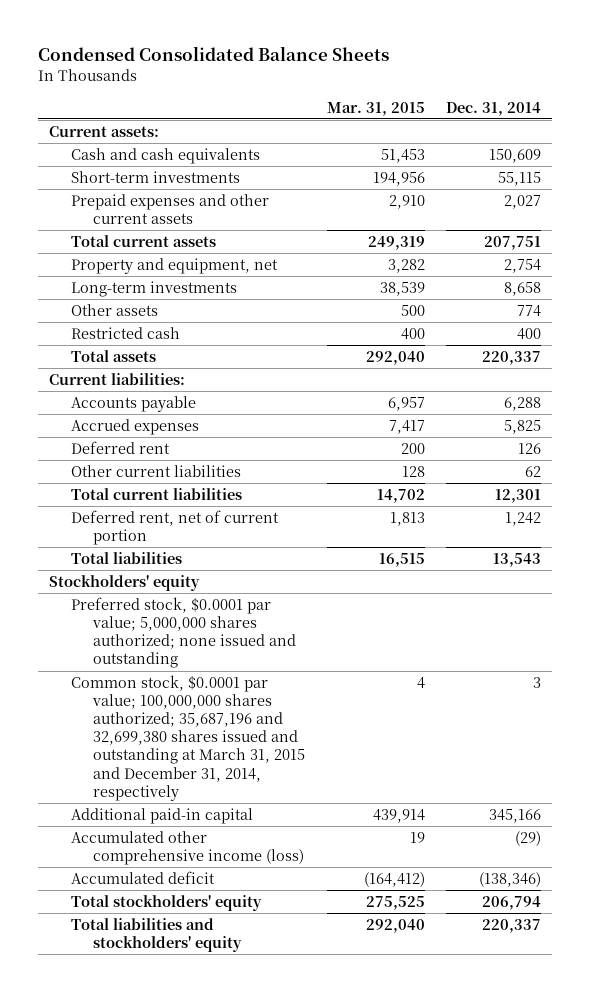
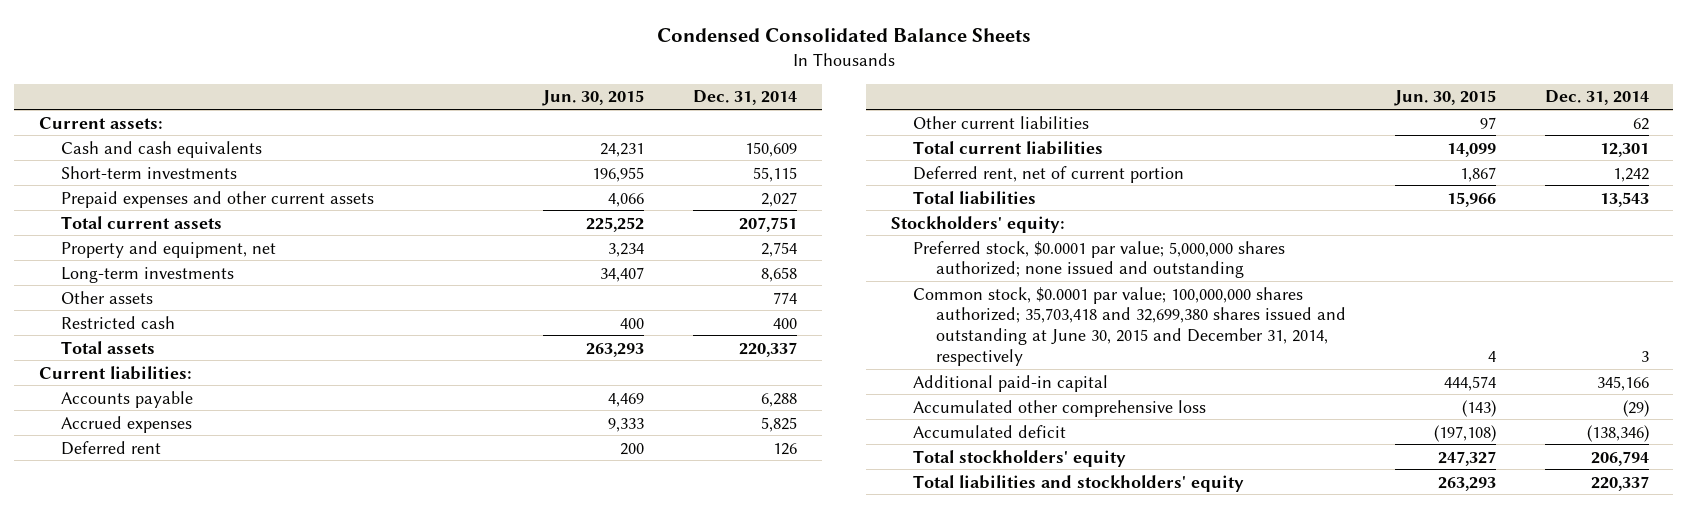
[326,101,425,116] Mar. 31, 2015 -> none
none -> [542,90,645,107] Jun. 30, 2015
[49,574,201,591] Stockholders' equity -> [890,215,1065,233] Stockholders' equity:
[71,674,306,801] Common stock, $0.0001 par value; 100,000,000 shares authorized; 35,687,196 and 32,699,380 shares issued and outstanding at March 31, 2015 and December 31, 2014, respectively -> [913,286,1346,367] Common stock, $0.0001 par value; 100,000,000 shares authorized; 35,703,418 and 32,699,380 shares issued and outstanding at June 30, 2015 and December 31, 2014, respectively
[71,830,305,866] Accumulated other comprehensive income (loss) -> [913,399,1207,417] Accumulated other comprehensive loss

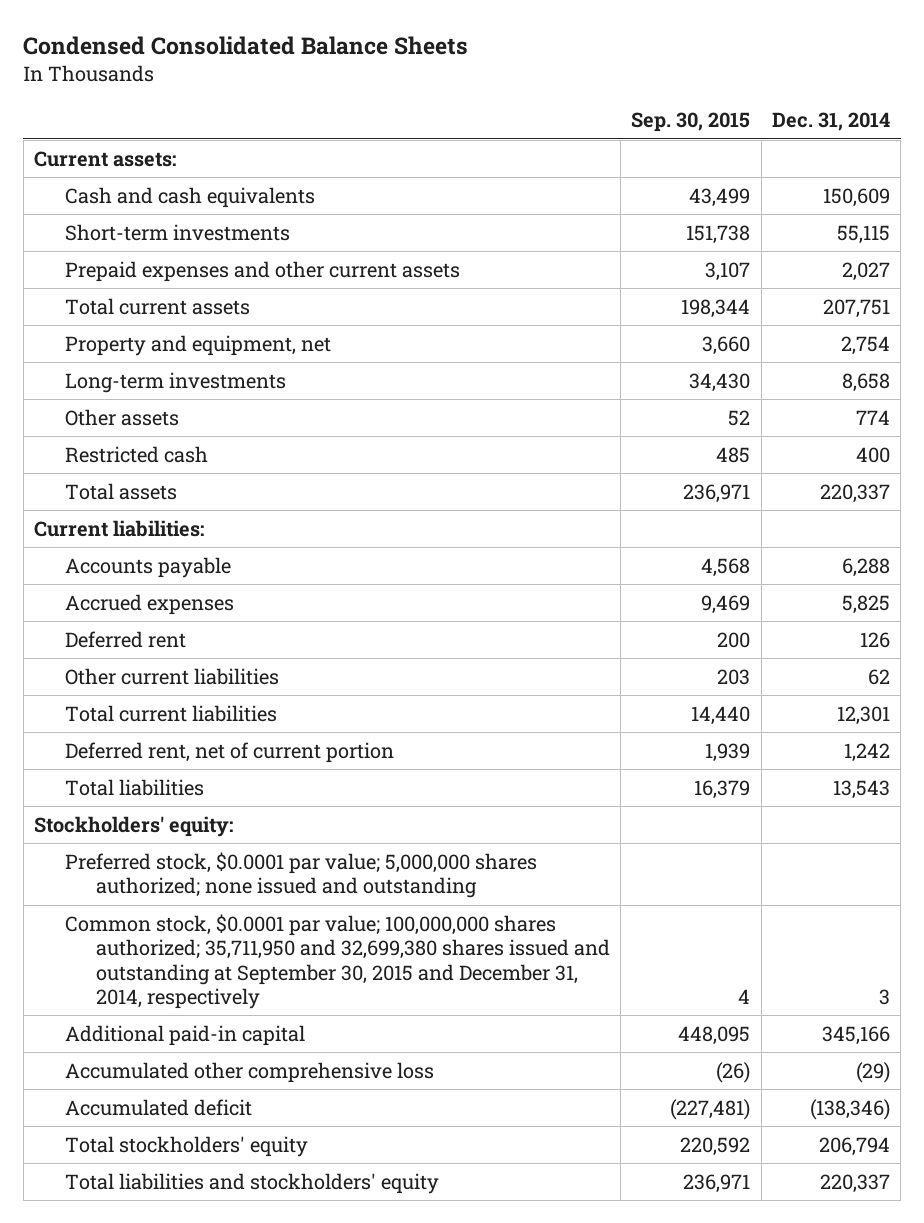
[542,90,645,107] Jun. 30, 2015 -> none
none -> [631,112,751,133] Sep. 30, 2015
[913,286,1346,367] Common stock, $0.0001 par value; 100,000,000 shares authorized; 35,703,418 and 32,699,380 shares issued and outstanding at June 30, 2015 and December 31, 2014, respectively -> [64,913,610,1009] Common stock, $0.0001 par value; 100,000,000 shares authorized; 35,711,950 and 32,699,380 shares issued and outstanding at September 30, 2015 and December 31, 2014, respectively

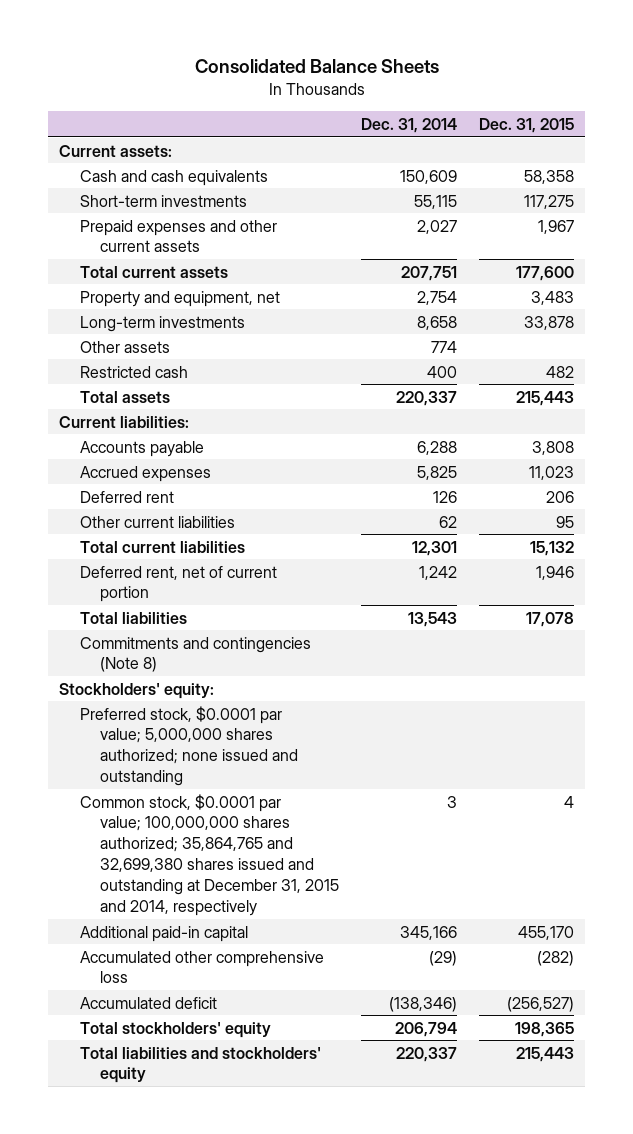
[23,36,469,56] Condensed Consolidated Balance Sheets -> [194,59,439,74] Consolidated Balance Sheets
[631,112,751,133] Sep. 30, 2015 -> none
none -> [478,117,574,133] Dec. 31, 2015
none -> [79,636,311,673] Commitments and contingencies (Note 8)
[64,913,610,1009] Common stock, $0.0001 par value; 100,000,000 shares authorized; 35,711,950 and 32,699,380 shares issued and outstanding at September 30, 2015 and December 31, 2014, respectively -> [79,793,339,916] Common stock, $0.0001 par value; 100,000,000 shares authorized; 35,864,765 and 32,699,380 shares issued and outstanding at December 31, 2015 and 2014, respectively

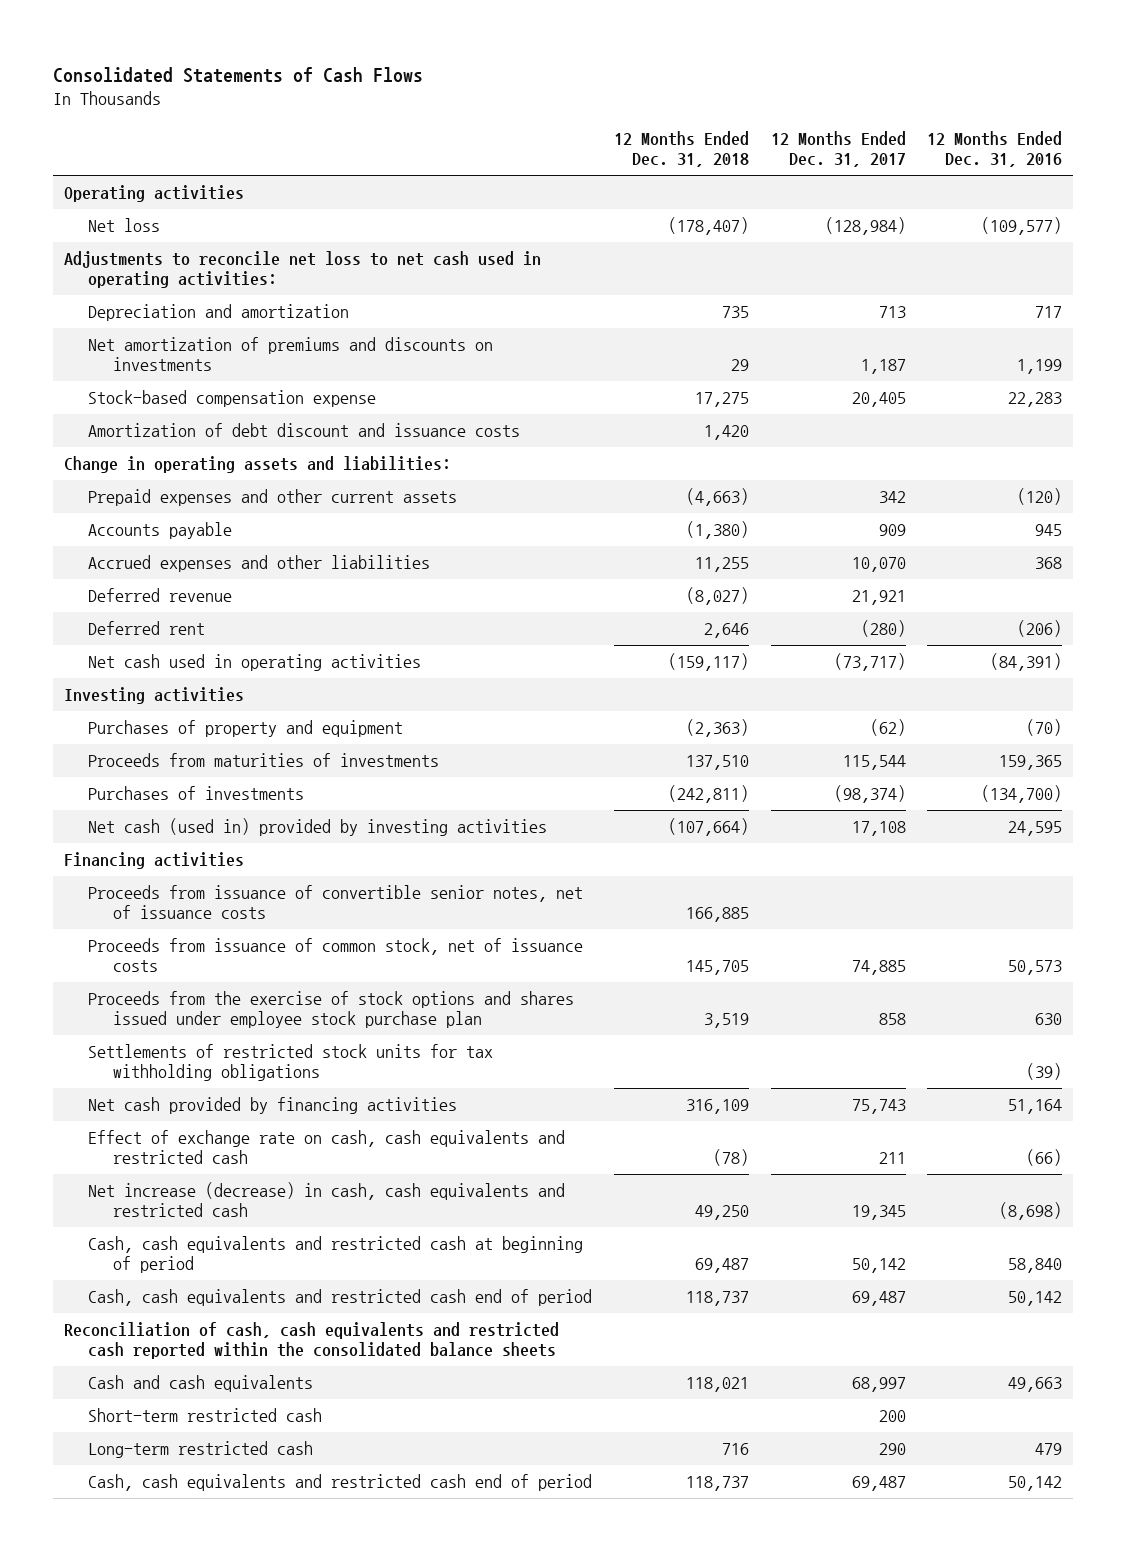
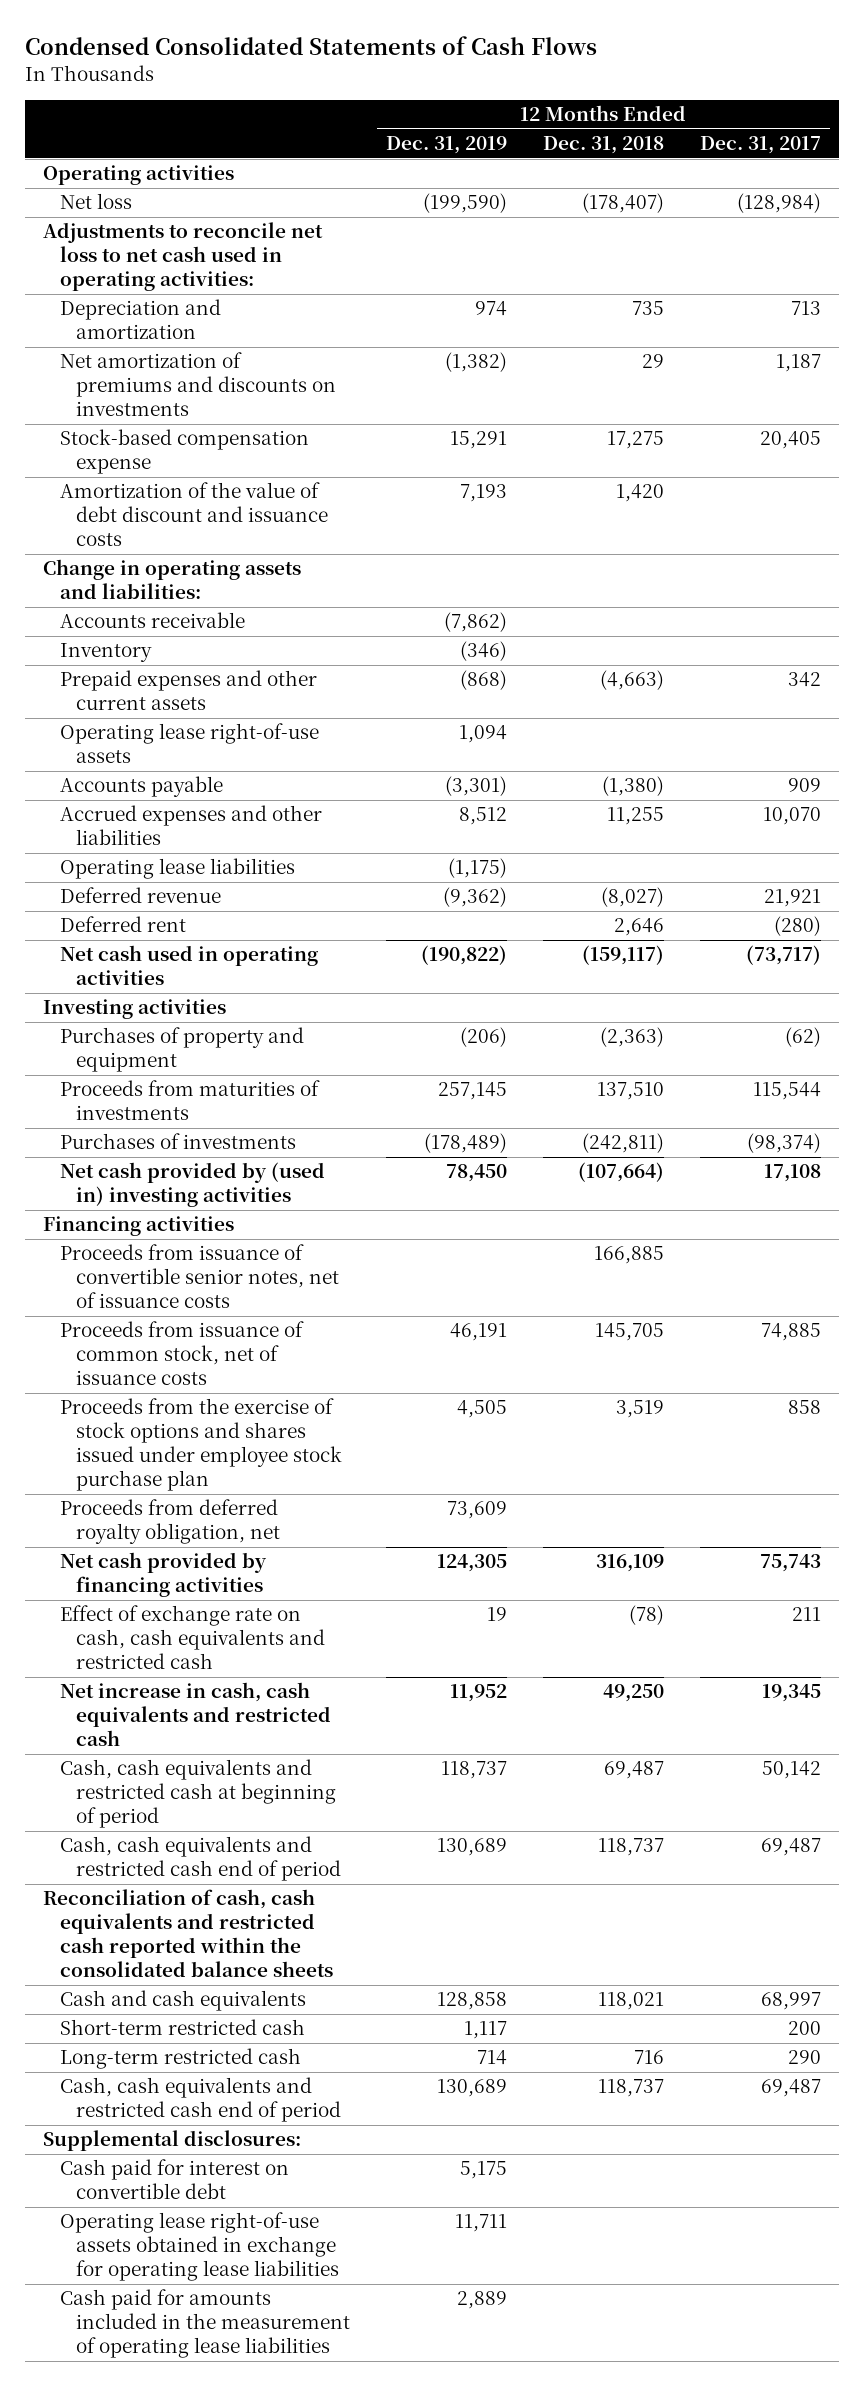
[53,66,424,83] Consolidated Statements of Cash Flows -> [25,35,598,55] Condensed Consolidated Statements of Cash Flows
[927,130,1063,168] 12 Months Ended Dec. 31, 2016 -> none
none -> [385,136,507,155] Dec. 31, 2019
[88,423,521,438] Amortization of debt discount and issuance costs -> [59,482,329,547] Amortization of the value of debt discount and issuance costs
none -> [59,612,245,629] Accounts receivable
none -> [59,643,152,663] Inventory
none -> [59,723,319,764] Operating lease right-of-use assets
none -> [59,858,295,880] Operating lease liabilities
[88,818,548,837] Net cash (used in) provided by investing activities -> [59,1162,325,1208] Net cash provided by (used in) investing activities
[88,1044,494,1082] Settlements of restricted stock units for tax withholding obligations -> none
none -> [59,1499,281,1545] Proceeds from deferred royalty obligation, net
[88,1182,566,1218] Net increase (decrease) in cash, cash equivalents and restricted cash -> [59,1682,332,1747] Net increase in cash, cash equivalents and restricted cash
none -> [43,2130,302,2152] Supplemental disclosures:
none -> [59,2159,289,2200] Cash paid for interest on convertible debt
none -> [59,2212,340,2282] Operating lease right-of-use assets obtained in exchange for operating lease liabilities
none -> [59,2289,351,2359] Cash paid for amounts included in the measurement of operating lease liabilities

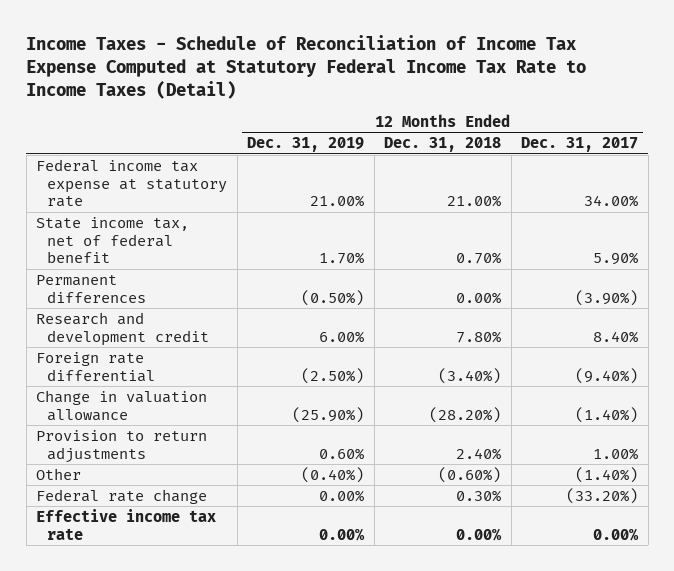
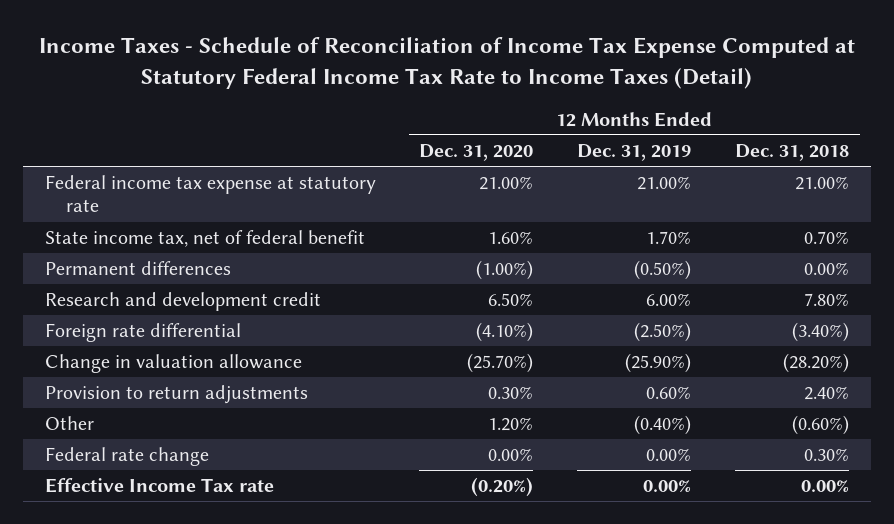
[521,137,639,153] Dec. 31, 2017 -> none
none -> [419,143,534,161] Dec. 31, 2020
[36,508,217,540] Effective income tax rate -> [44,477,274,493] Effective Income Tax rate

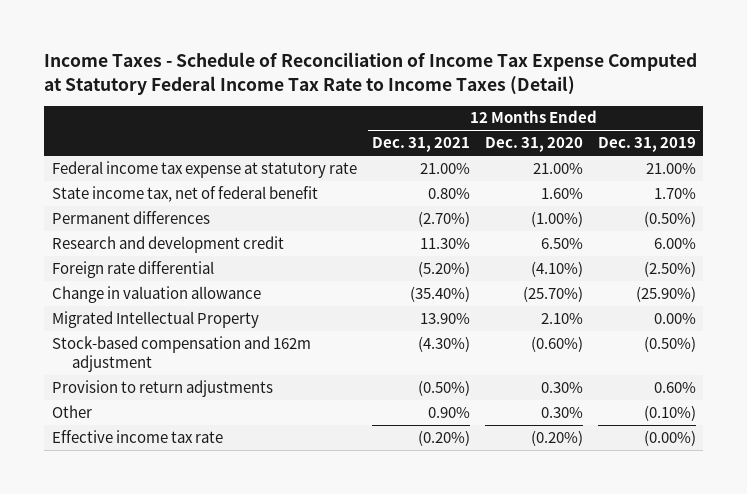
[735,143,850,161] Dec. 31, 2018 -> none
none -> [371,137,470,153] Dec. 31, 2021
none -> [51,310,259,328] Migrated Intellectual Property
none -> [51,335,311,372] Stock-based compensation and 162m adjustment
[44,446,209,466] Federal rate change -> none
[488,416,534,431] 1.20% -> [540,406,583,418] 0.30%
[634,414,692,435] (0.40%) -> [643,404,696,421] (0.10%)
[44,477,274,493] Effective Income Tax rate -> [51,429,223,443] Effective income tax rate
[643,479,692,492] 0.00% -> [643,429,696,446] (0.00%)

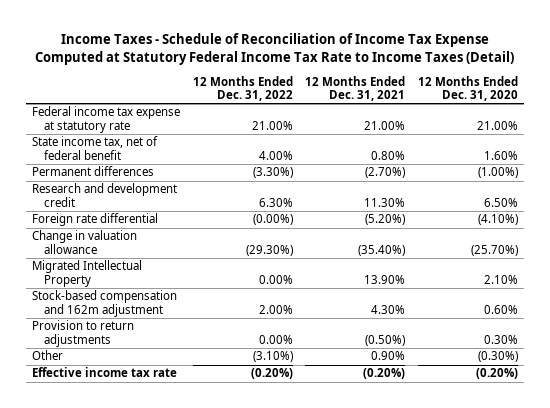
[597,137,696,153] Dec. 31, 2019 -> none
none -> [192,75,293,102] 12 Months Ended Dec. 31, 2022
[417,335,470,352] (4.30%) -> [371,304,406,314] 4.30%
[530,335,583,352] (0.60%) -> [483,304,518,314] 0.60%
[540,406,583,418] 0.30% -> [477,351,518,363] (0.30%)

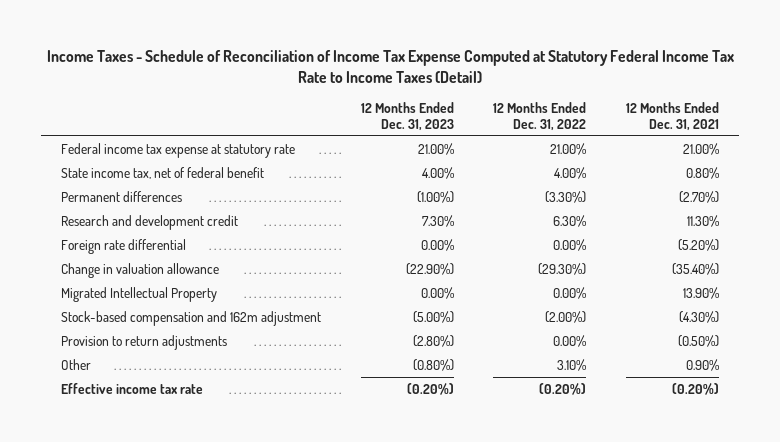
[417,75,518,102] 12 Months Ended Dec. 31, 2020 -> none
none -> [360,102,454,131] 12 Months Ended Dec. 31, 2023
[252,214,293,226] (0.00%) -> [553,238,587,251] 0.00%
[258,304,293,314] 2.00% -> [545,310,587,323] (2.00%)
[371,304,406,314] 4.30% -> [678,310,719,323] (4.30%)
[252,351,293,363] (3.10%) -> [557,358,587,371] 3.10%

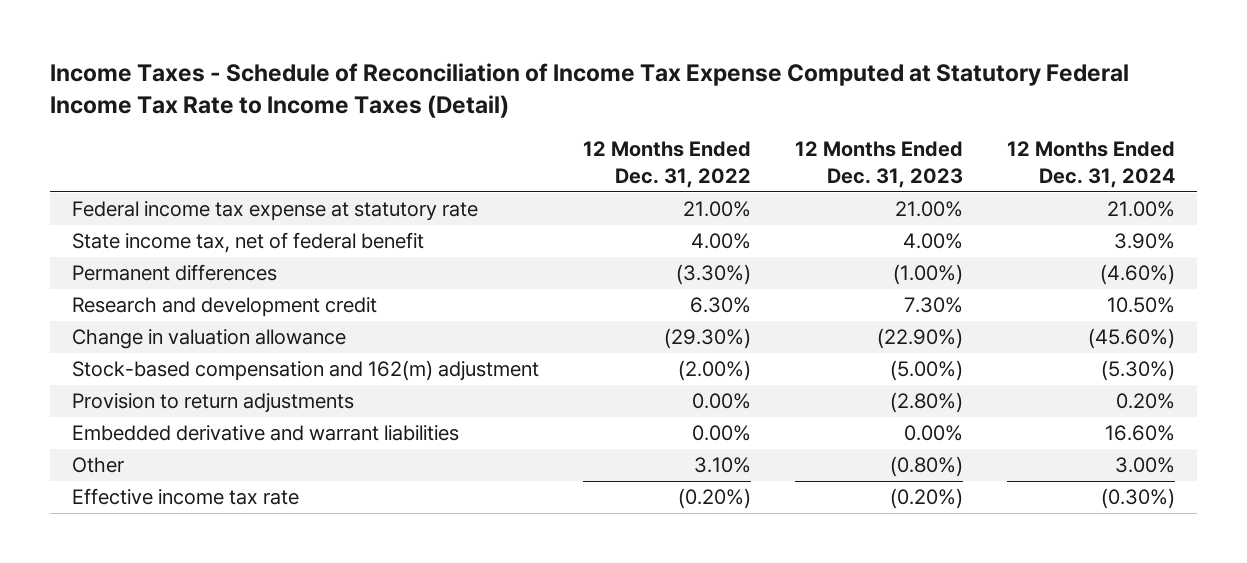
[625,102,719,131] 12 Months Ended Dec. 31, 2021 -> none
none -> [1007,141,1176,188] 12 Months Ended Dec. 31, 2024
[60,238,186,254] Foreign rate differential -> none
[60,286,217,302] Migrated Intellectual Property -> none
[60,310,321,326] Stock-based compensation and 162m adjustment -> [71,360,539,382] Stock-based compensation and 162(m) adjustment
none -> [71,425,459,442] Embedded derivative and warrant liabilities

